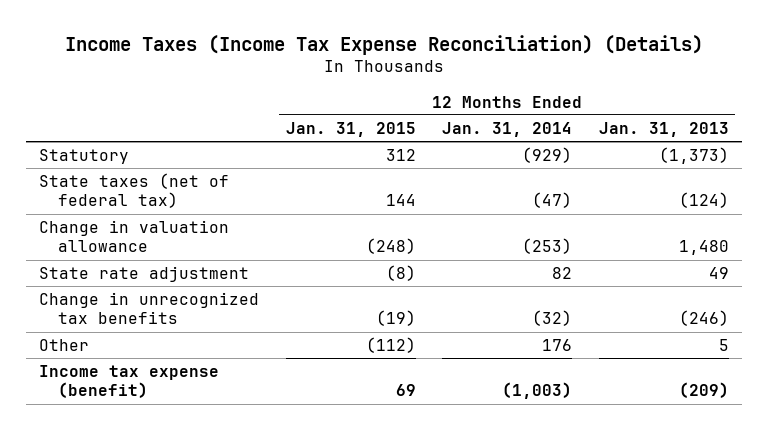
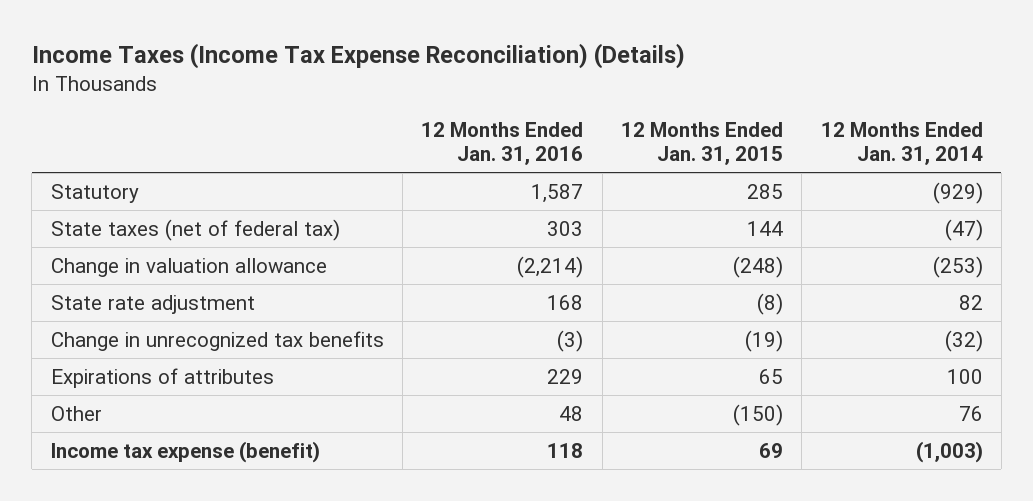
[598,121,729,137] Jan. 31, 2013 -> none
none -> [421,121,584,165] 12 Months Ended Jan. 31, 2016
[385,149,416,162] 312 -> [746,183,783,199] 285
none -> [50,367,274,388] Expirations of attributes
[365,337,416,354] (112) -> [732,403,783,426] (150)
[542,339,573,352] 176 -> [958,405,983,421] 76

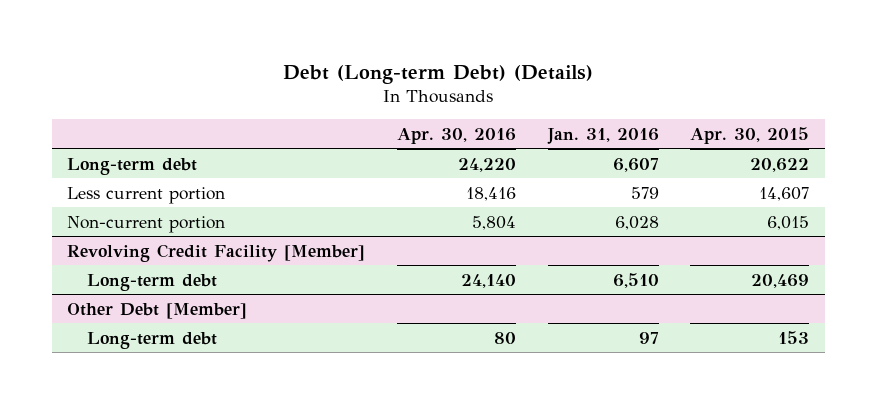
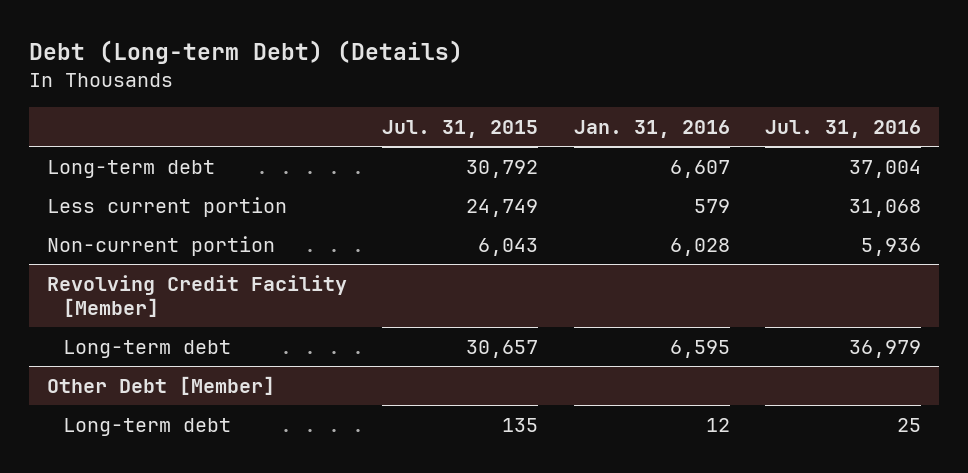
[396,127,516,144] Apr. 30, 2016 -> none
[690,126,810,144] Apr. 30, 2015 -> none
none -> [382,120,539,139] Jul. 31, 2015
none -> [764,120,921,139] Jul. 31, 2016
[612,272,659,288] 6,510 -> [669,339,730,358] 6,595
[638,331,659,344] 97 -> [705,417,730,432] 12

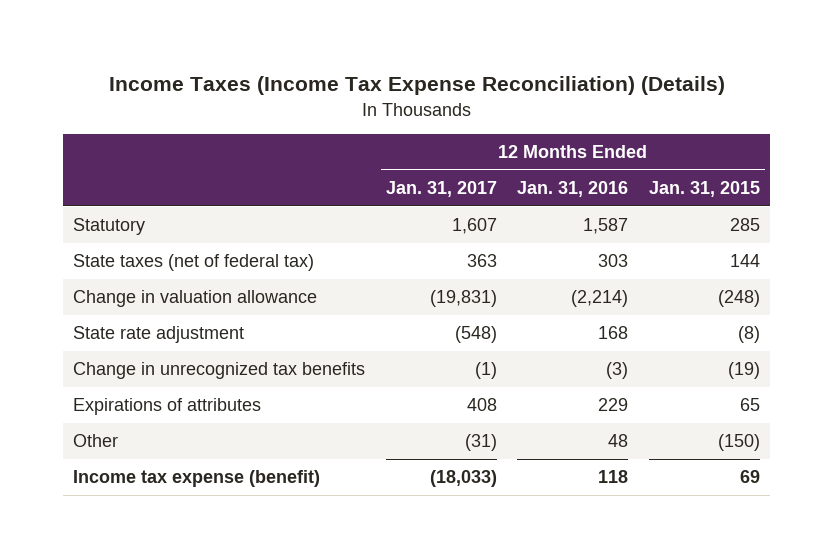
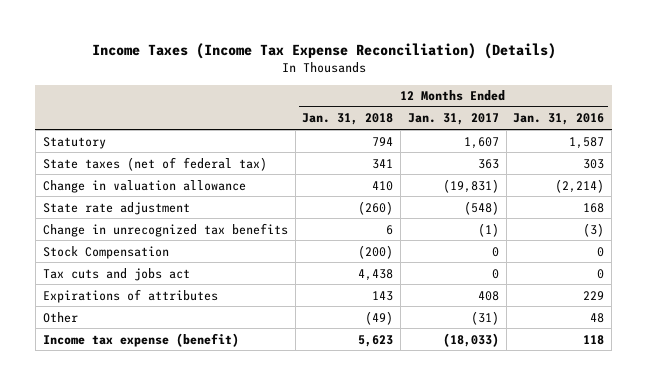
[648,181,760,198] Jan. 31, 2015 -> none
none -> [302,113,394,126] Jan. 31, 2018
none -> [42,245,169,259] Stock Compensation
none -> [42,267,190,281] Tax cuts and jobs act

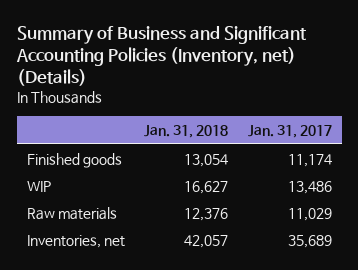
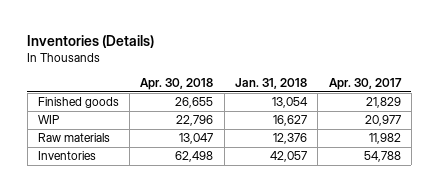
[15,25,307,86] Summary of Business and Significant Accounting Policies (Inventory, net) (Details) -> [27,34,155,48] Inventories (Details)
[247,125,332,139] Jan. 31, 2017 -> none
none -> [140,78,214,91] Apr. 30, 2018
none -> [328,78,402,91] Apr. 30, 2017
[26,234,125,248] Inventories, net -> [37,151,96,161] Inventories

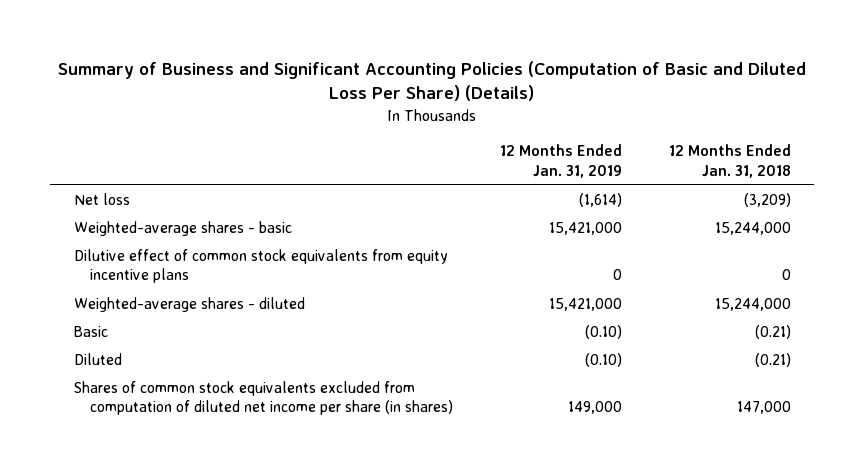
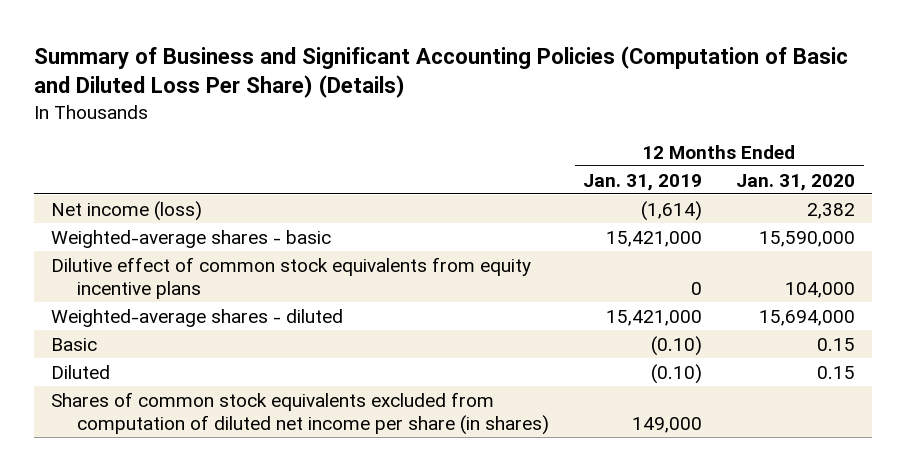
[668,143,791,178] 12 Months Ended Jan. 31, 2018 -> none
none -> [736,173,856,191] Jan. 31, 2020
[73,192,130,205] Net loss -> [51,200,203,221] Net income (loss)

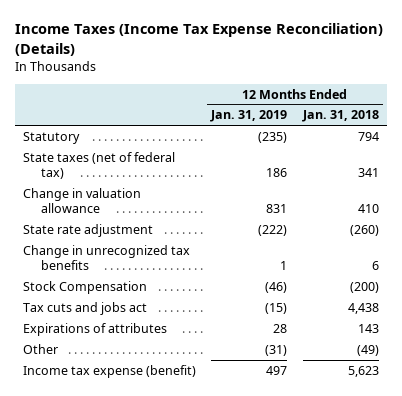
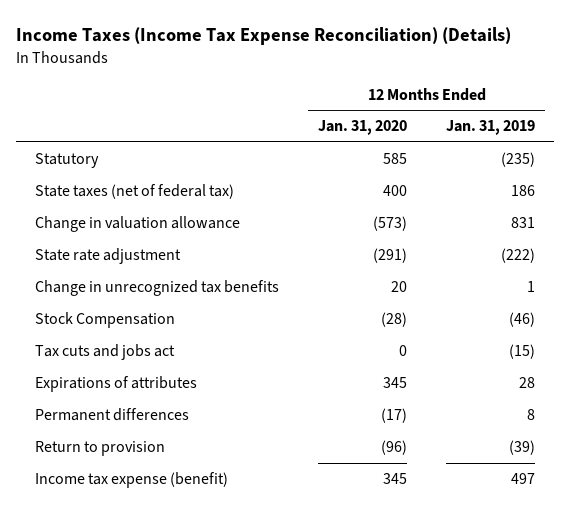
[302,110,380,123] Jan. 31, 2018 -> none
none -> [318,120,408,136] Jan. 31, 2020
[22,343,58,354] Other -> none
none -> [35,408,190,422] Permanent differences
none -> [35,441,166,457] Return to provision

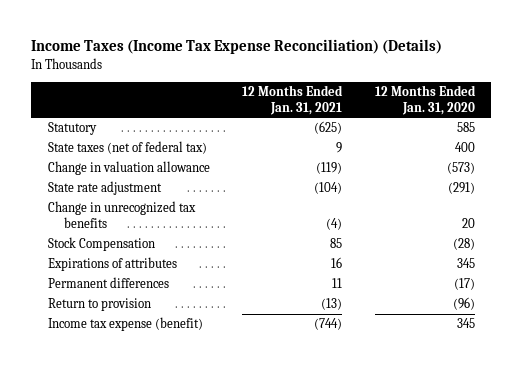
[445,120,535,136] Jan. 31, 2019 -> none
none -> [242,84,344,115] 12 Months Ended Jan. 31, 2021
[35,344,176,361] Tax cuts and jobs act -> none

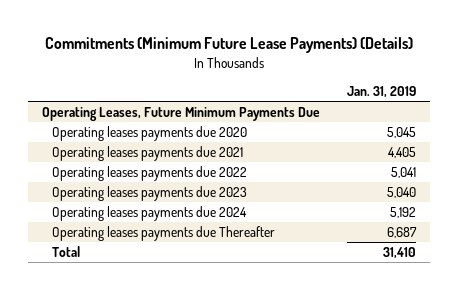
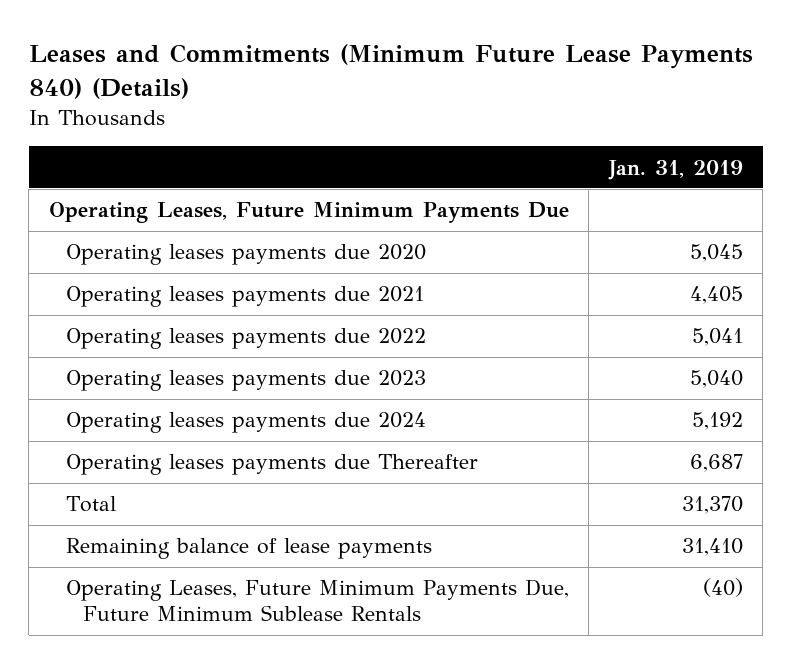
[45,37,414,54] Commitments (Minimum Future Lease Payments) (Details) -> [28,44,753,99] Leases and Commitments (Minimum Future Lease Payments 840) (Details)
[383,247,417,260] 31,410 -> [681,496,743,515] 31,370
none -> [65,538,432,560] Remaining balance of lease payments
none -> [65,579,569,622] Operating Leases, Future Minimum Payments Due, Future Minimum Sublease Rentals

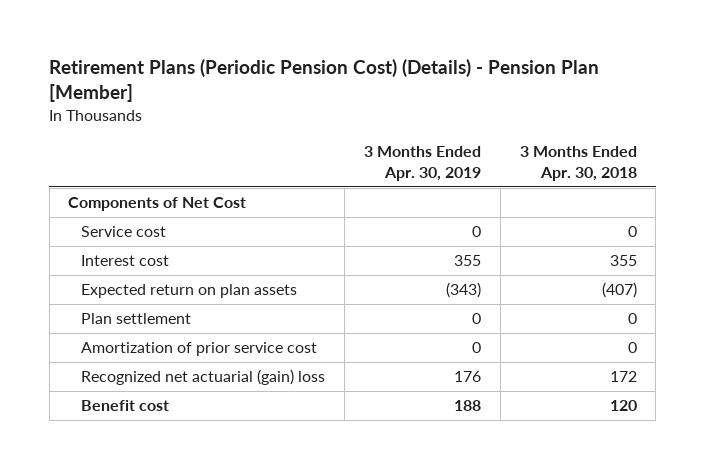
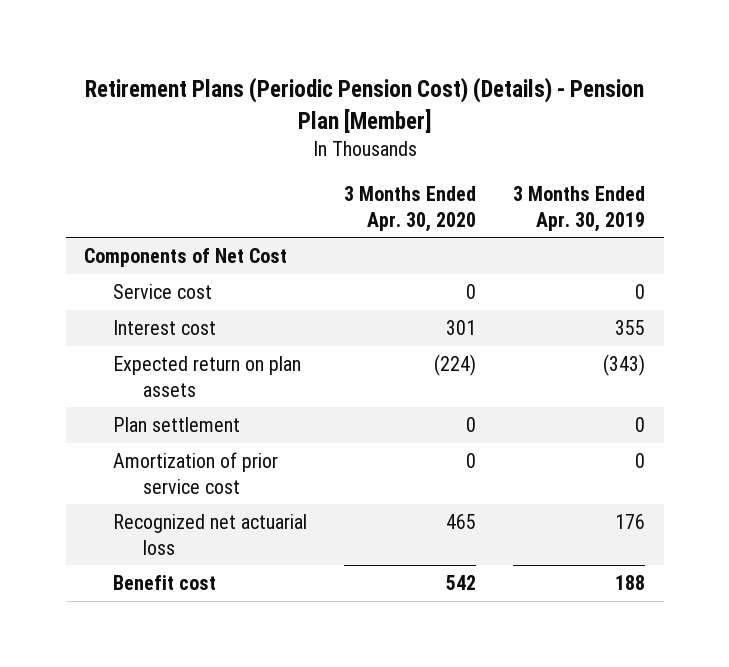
[519,145,637,181] 3 Months Ended Apr. 30, 2018 -> none
none -> [344,186,477,232] 3 Months Ended Apr. 30, 2020
[80,369,325,386] Recognized net actuarial (gain) loss -> [113,514,308,555] Recognized net actuarial loss

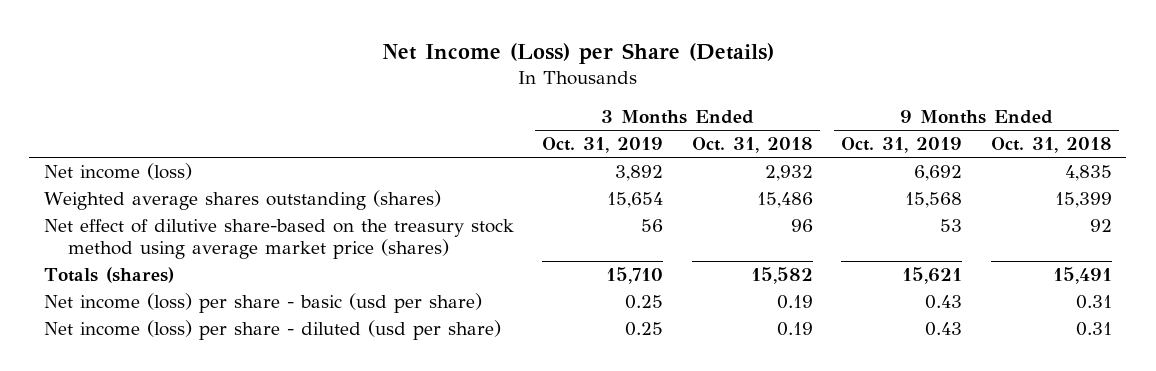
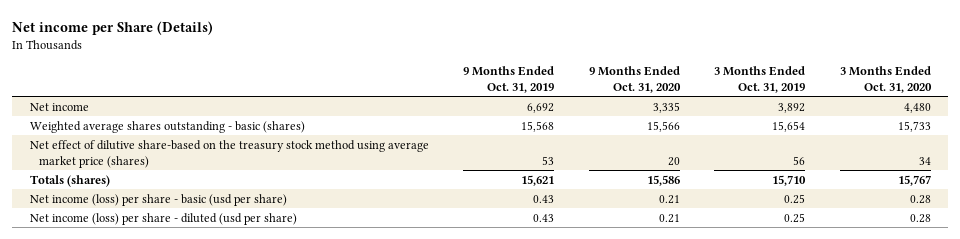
[381,42,774,64] Net Income (Loss) per Share (Details) -> [12,20,214,35] Net income per Share (Details)
[691,137,813,154] Oct. 31, 2018 -> none
[990,137,1112,154] Oct. 31, 2018 -> none
none -> [588,65,681,93] 9 Months Ended Oct. 31, 2020
none -> [839,65,932,93] 3 Months Ended Oct. 31, 2020
[43,162,192,180] Net income (loss) -> [29,102,89,111] Net income
[43,189,441,210] Weighted average shares outstanding (shares) -> [29,120,305,133] Weighted average shares outstanding - basic (shares)

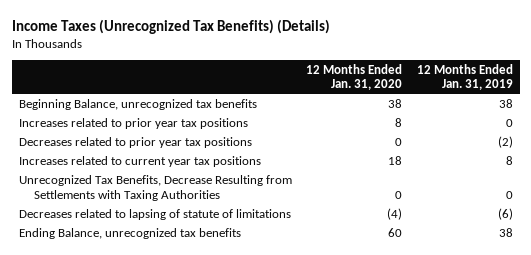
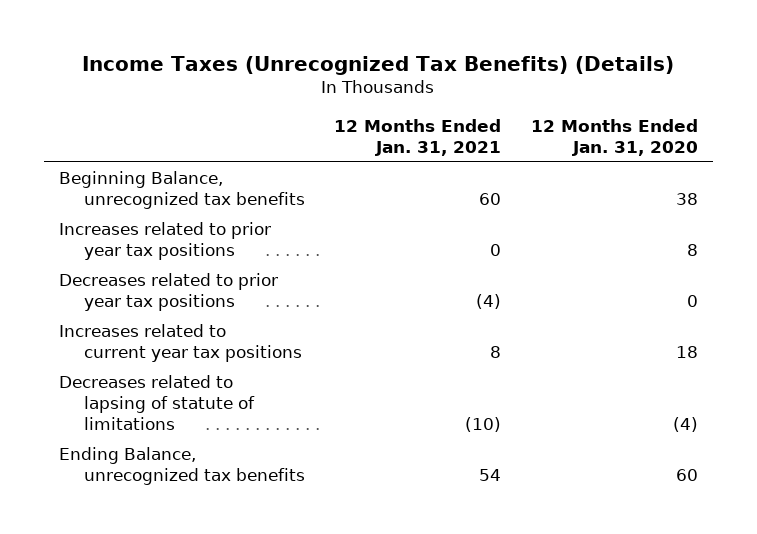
[416,63,513,91] 12 Months Ended Jan. 31, 2019 -> none
none -> [334,118,502,156] 12 Months Ended Jan. 31, 2021
[18,175,292,202] Unrecognized Tax Benefits, Decrease Resulting from Settlements with Taxing Authorities -> none

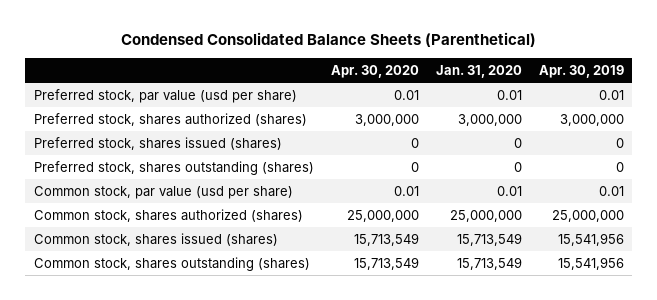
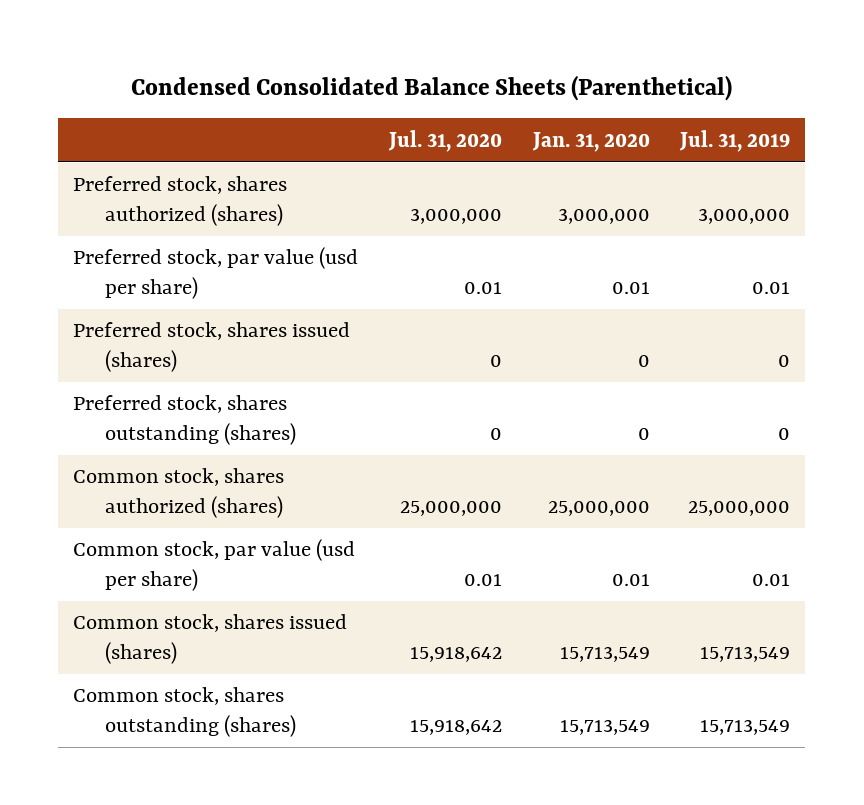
[330,64,419,78] Apr. 30, 2020 -> none
[538,64,624,78] Apr. 30, 2019 -> none
none -> [387,129,502,152] Jul. 31, 2020
none -> [679,129,791,152] Jul. 31, 2019
[33,88,297,103] Preferred stock, par value (usd per share) -> [73,247,359,300] Preferred stock, par value (usd per share)
[33,185,293,199] Common stock, par value (usd per share) -> [73,539,356,592] Common stock, par value (usd per share)

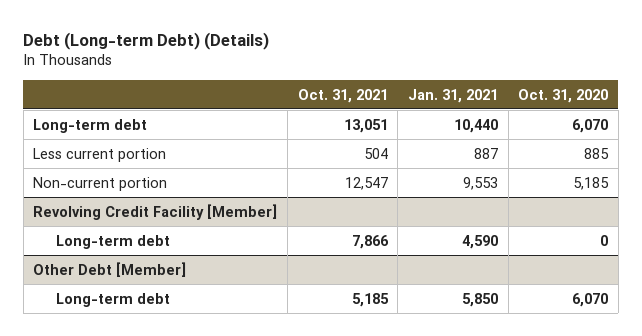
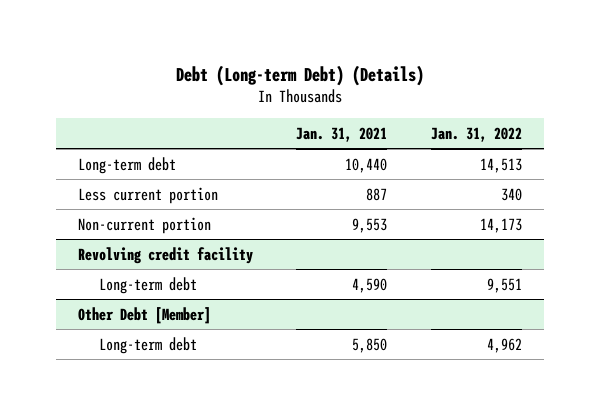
[297,88,388,103] Oct. 31, 2021 -> none
[518,88,609,103] Oct. 31, 2020 -> none
none -> [431,126,523,142] Jan. 31, 2022
[33,203,278,220] Revolving Credit Facility [Member] -> [77,246,253,264] Revolving credit facility

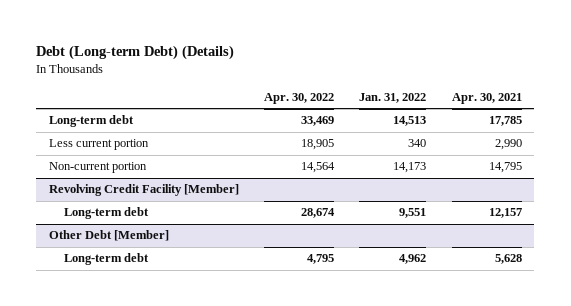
[296,126,388,142] Jan. 31, 2021 -> none
none -> [264,92,335,104] Apr. 30, 2022
none -> [451,92,522,104] Apr. 30, 2021
[77,246,253,264] Revolving credit facility -> [49,184,240,197] Revolving Credit Facility [Member]

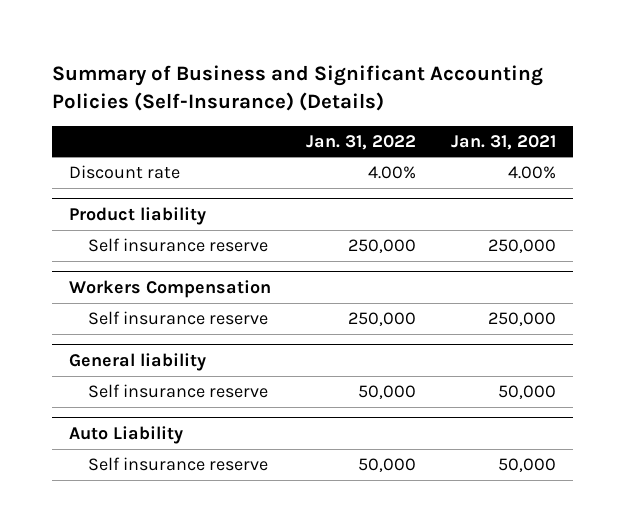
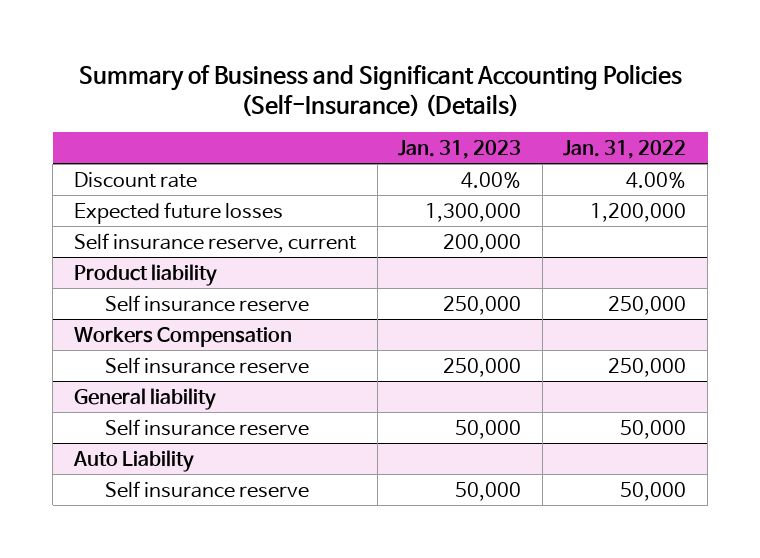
[450,134,556,150] Jan. 31, 2021 -> none
none -> [398,139,522,159] Jan. 31, 2023
none -> [73,201,283,224] Expected future losses
none -> [73,232,356,253] Self insurance reserve, current

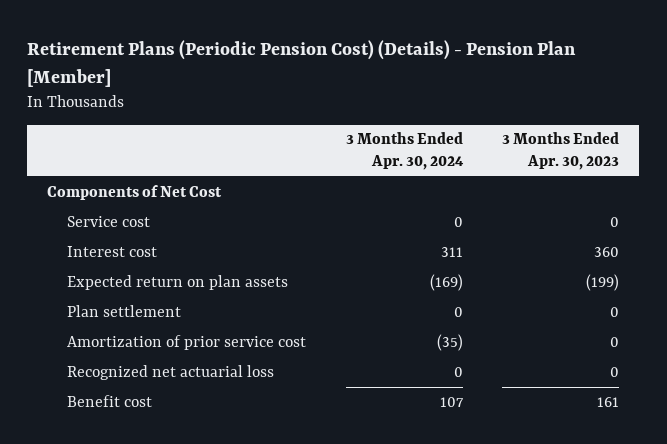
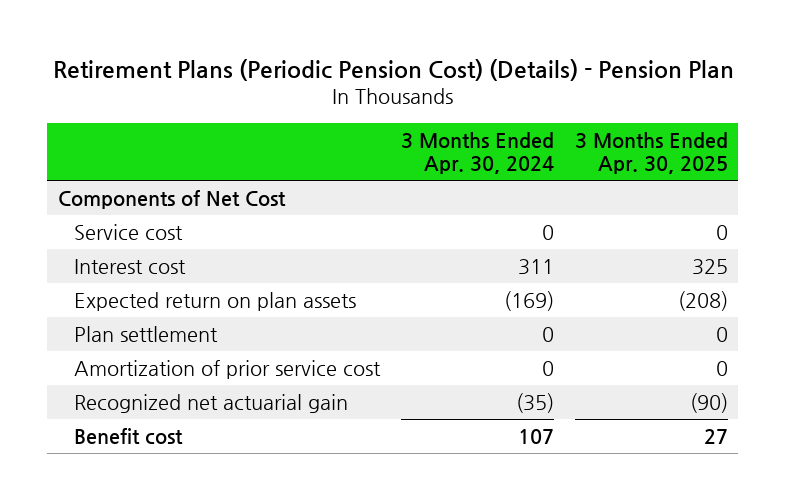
[27,40,577,87] Retirement Plans (Periodic Pension Cost) (Details) - Pension Plan [Member] -> [52,59,734,82] Retirement Plans (Periodic Pension Cost) (Details) - Pension Plan
[502,132,620,170] 3 Months Ended Apr. 30, 2023 -> none
none -> [574,131,728,175] 3 Months Ended Apr. 30, 2025
[436,333,463,351] (35) -> [541,360,554,376] 0
[66,364,274,380] Recognized net actuarial loss -> [74,393,349,413] Recognized net actuarial gain
[453,366,463,377] 0 -> [515,392,554,413] (35)

